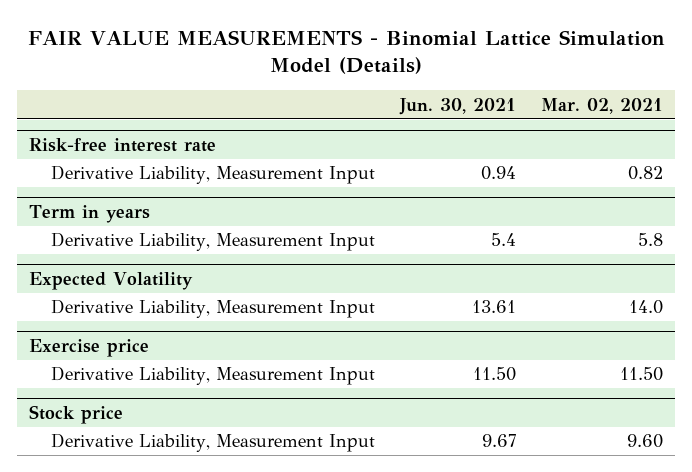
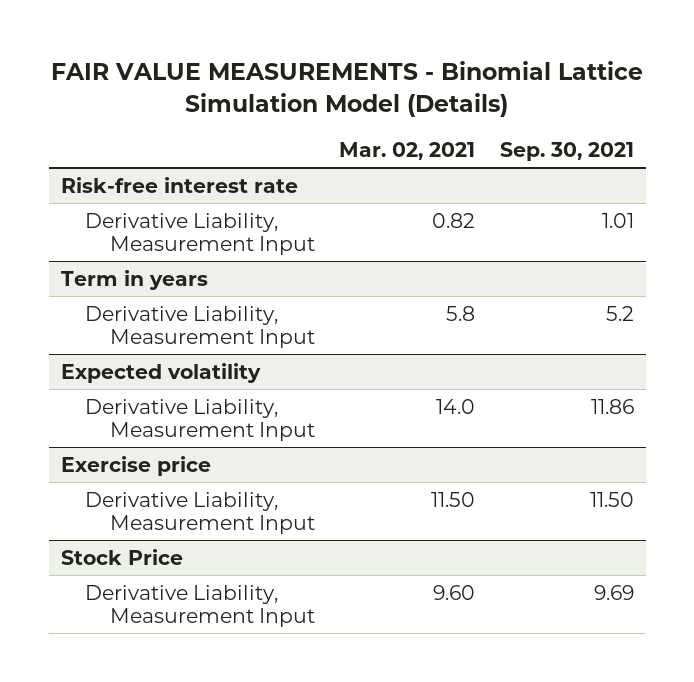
[398,97,516,115] Jun. 30, 2021 -> none
none -> [499,142,634,162] Sep. 30, 2021
[29,272,194,291] Expected Volatility -> [60,362,261,383] Expected volatility
[29,405,124,425] Stock price -> [60,548,183,565] Stock Price

